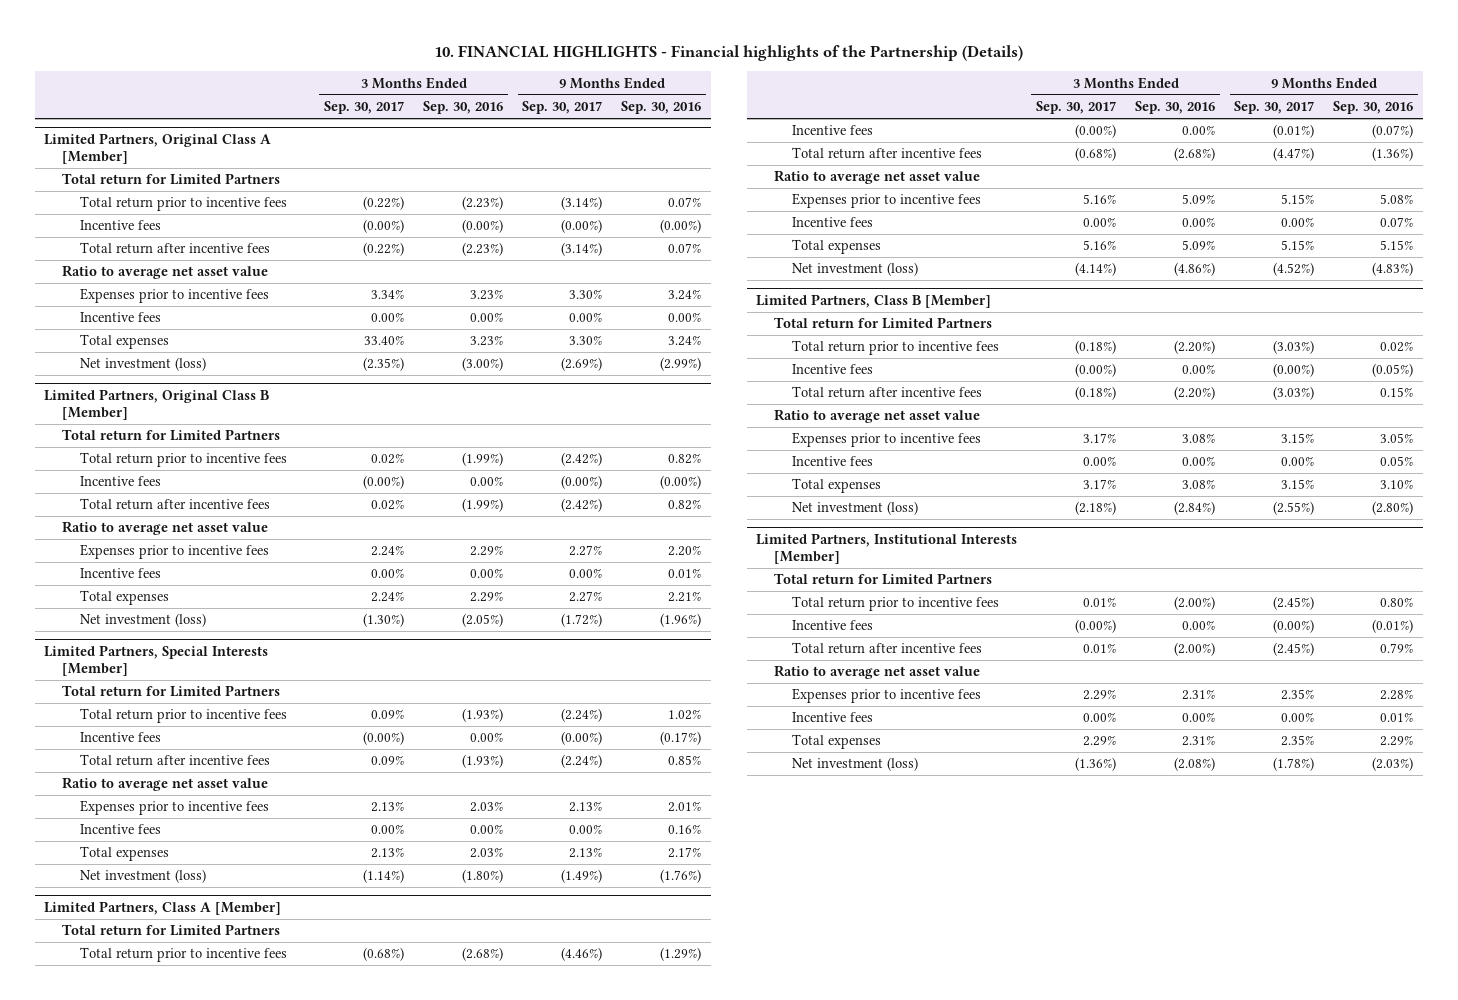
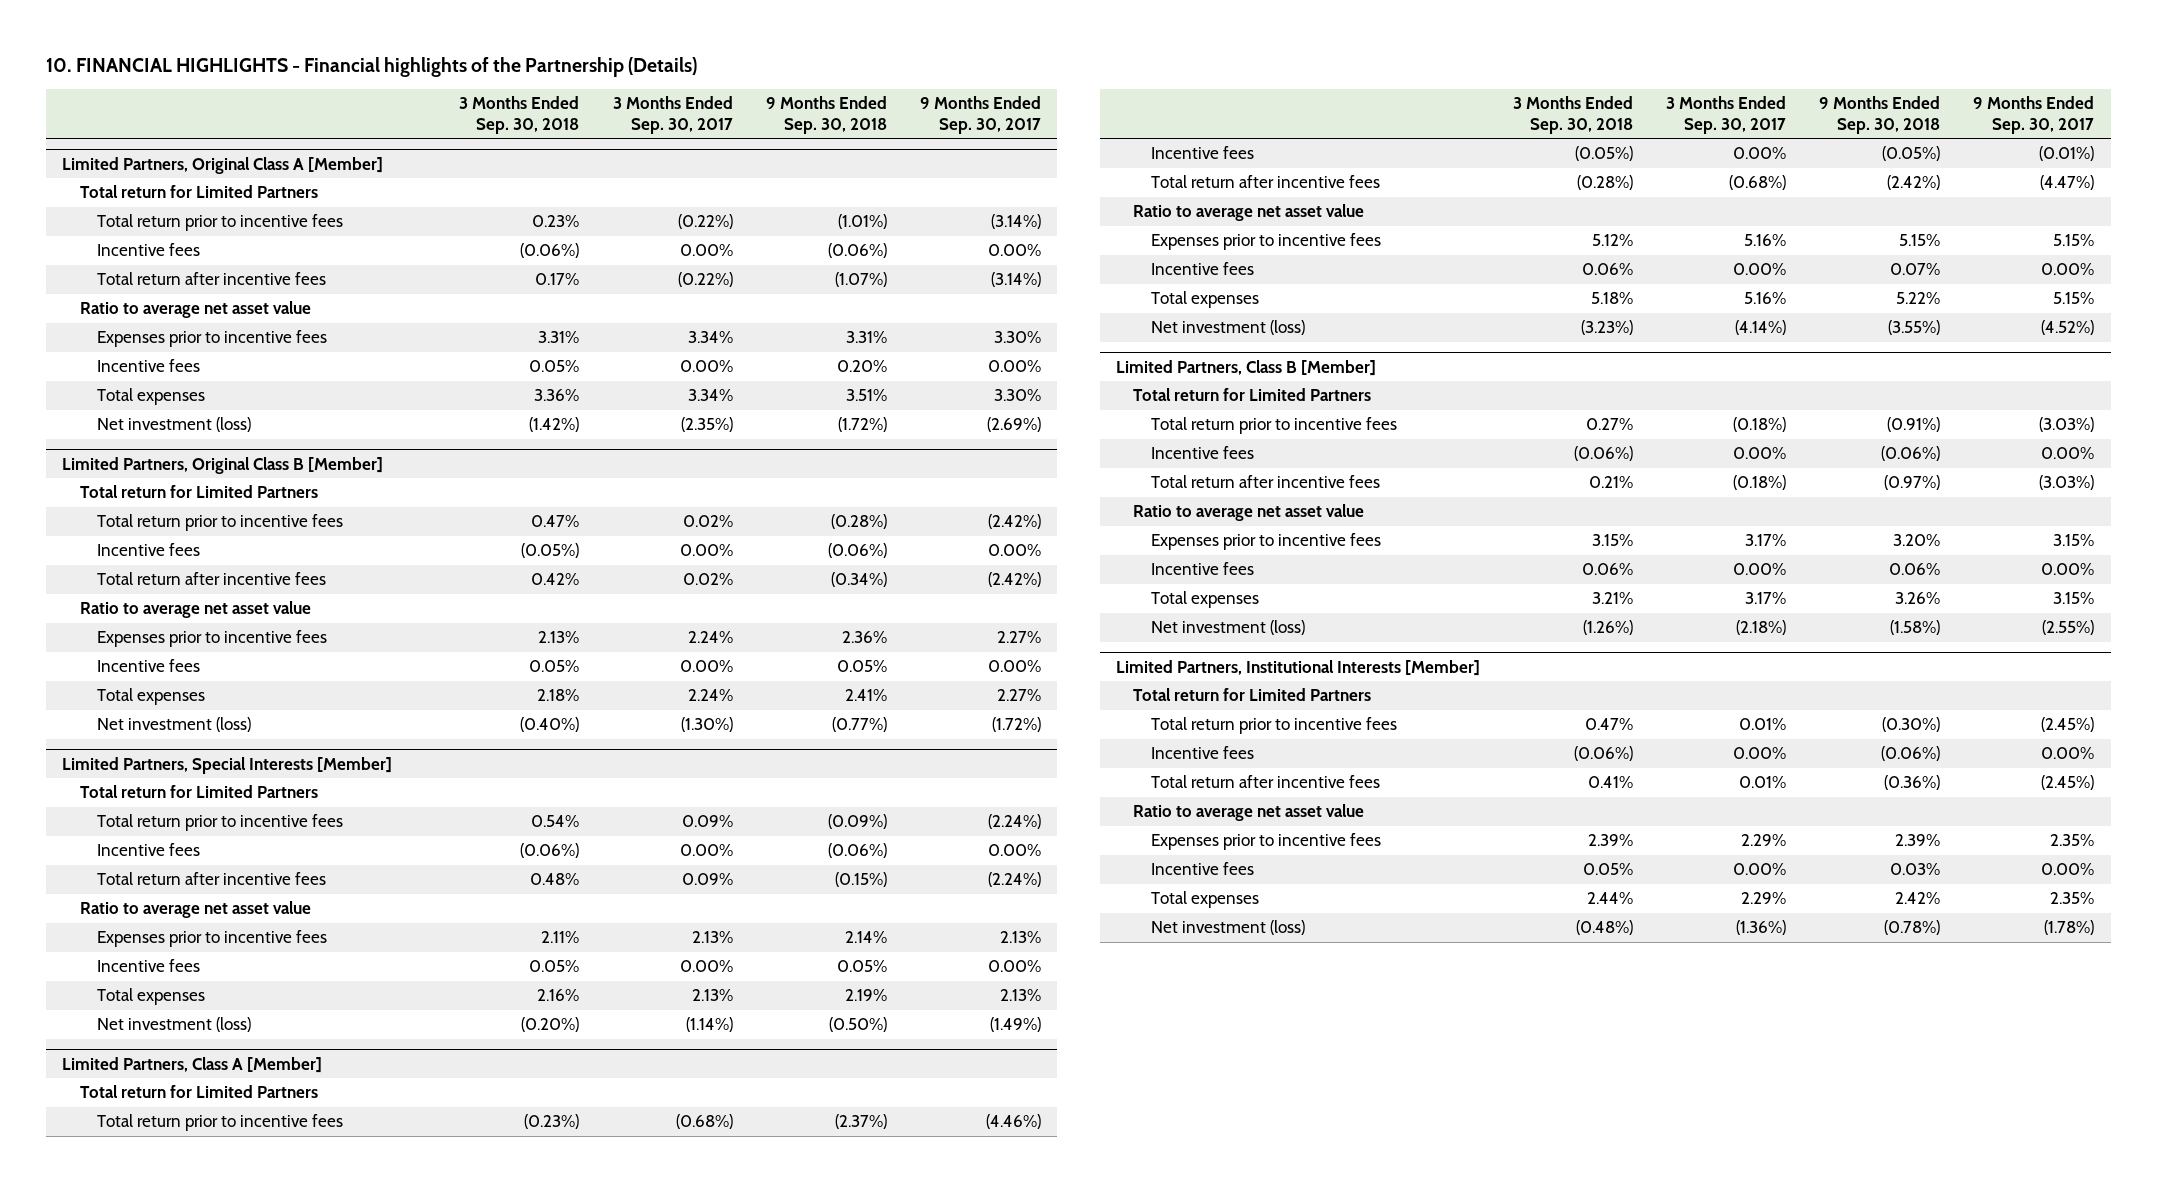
[423,100,504,114] Sep. 30, 2016 -> none
[621,100,702,114] Sep. 30, 2016 -> none
none -> [459,96,580,134] 3 Months Ended Sep. 30, 2018
none -> [765,96,887,134] 9 Months Ended Sep. 30, 2018
[363,219,405,234] (0.00%) -> [679,244,733,257] 0.00%
[561,219,603,234] (0.00%) -> [987,244,1041,257] 0.00%
[364,335,405,346] 33.40% -> [687,389,733,402] 3.34%
[363,475,405,490] (0.00%) -> [679,544,733,557] 0.00%
[561,475,603,490] (0.00%) -> [987,544,1041,557] 0.00%
[363,731,405,746] (0.00%) -> [679,844,733,857] 0.00%
[561,731,603,746] (0.00%) -> [987,844,1041,857] 0.00%
[1075,124,1117,139] (0.00%) -> [1733,147,1787,160] 0.00%
[1075,363,1117,378] (0.00%) -> [1733,447,1787,460] 0.00%
[1273,363,1315,378] (0.00%) -> [2041,447,2095,460] 0.00%
[1075,619,1117,634] (0.00%) -> [1733,747,1787,760] 0.00%
[1273,619,1315,634] (0.00%) -> [2041,747,2095,760] 0.00%

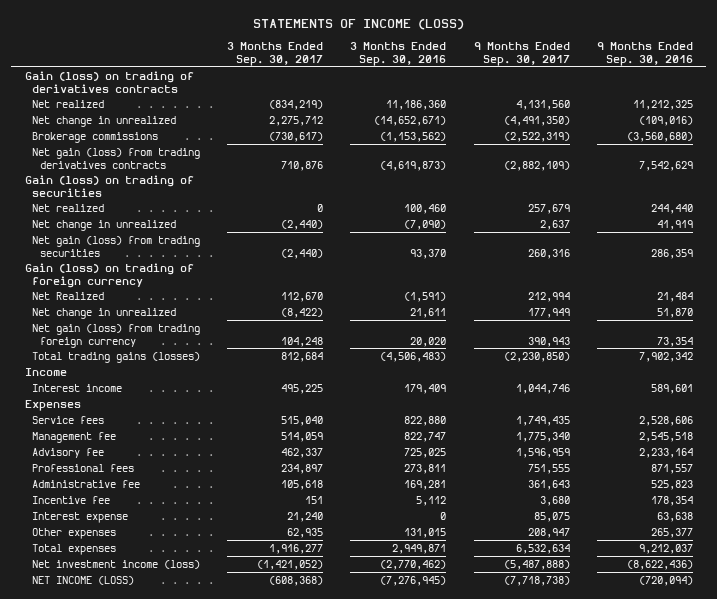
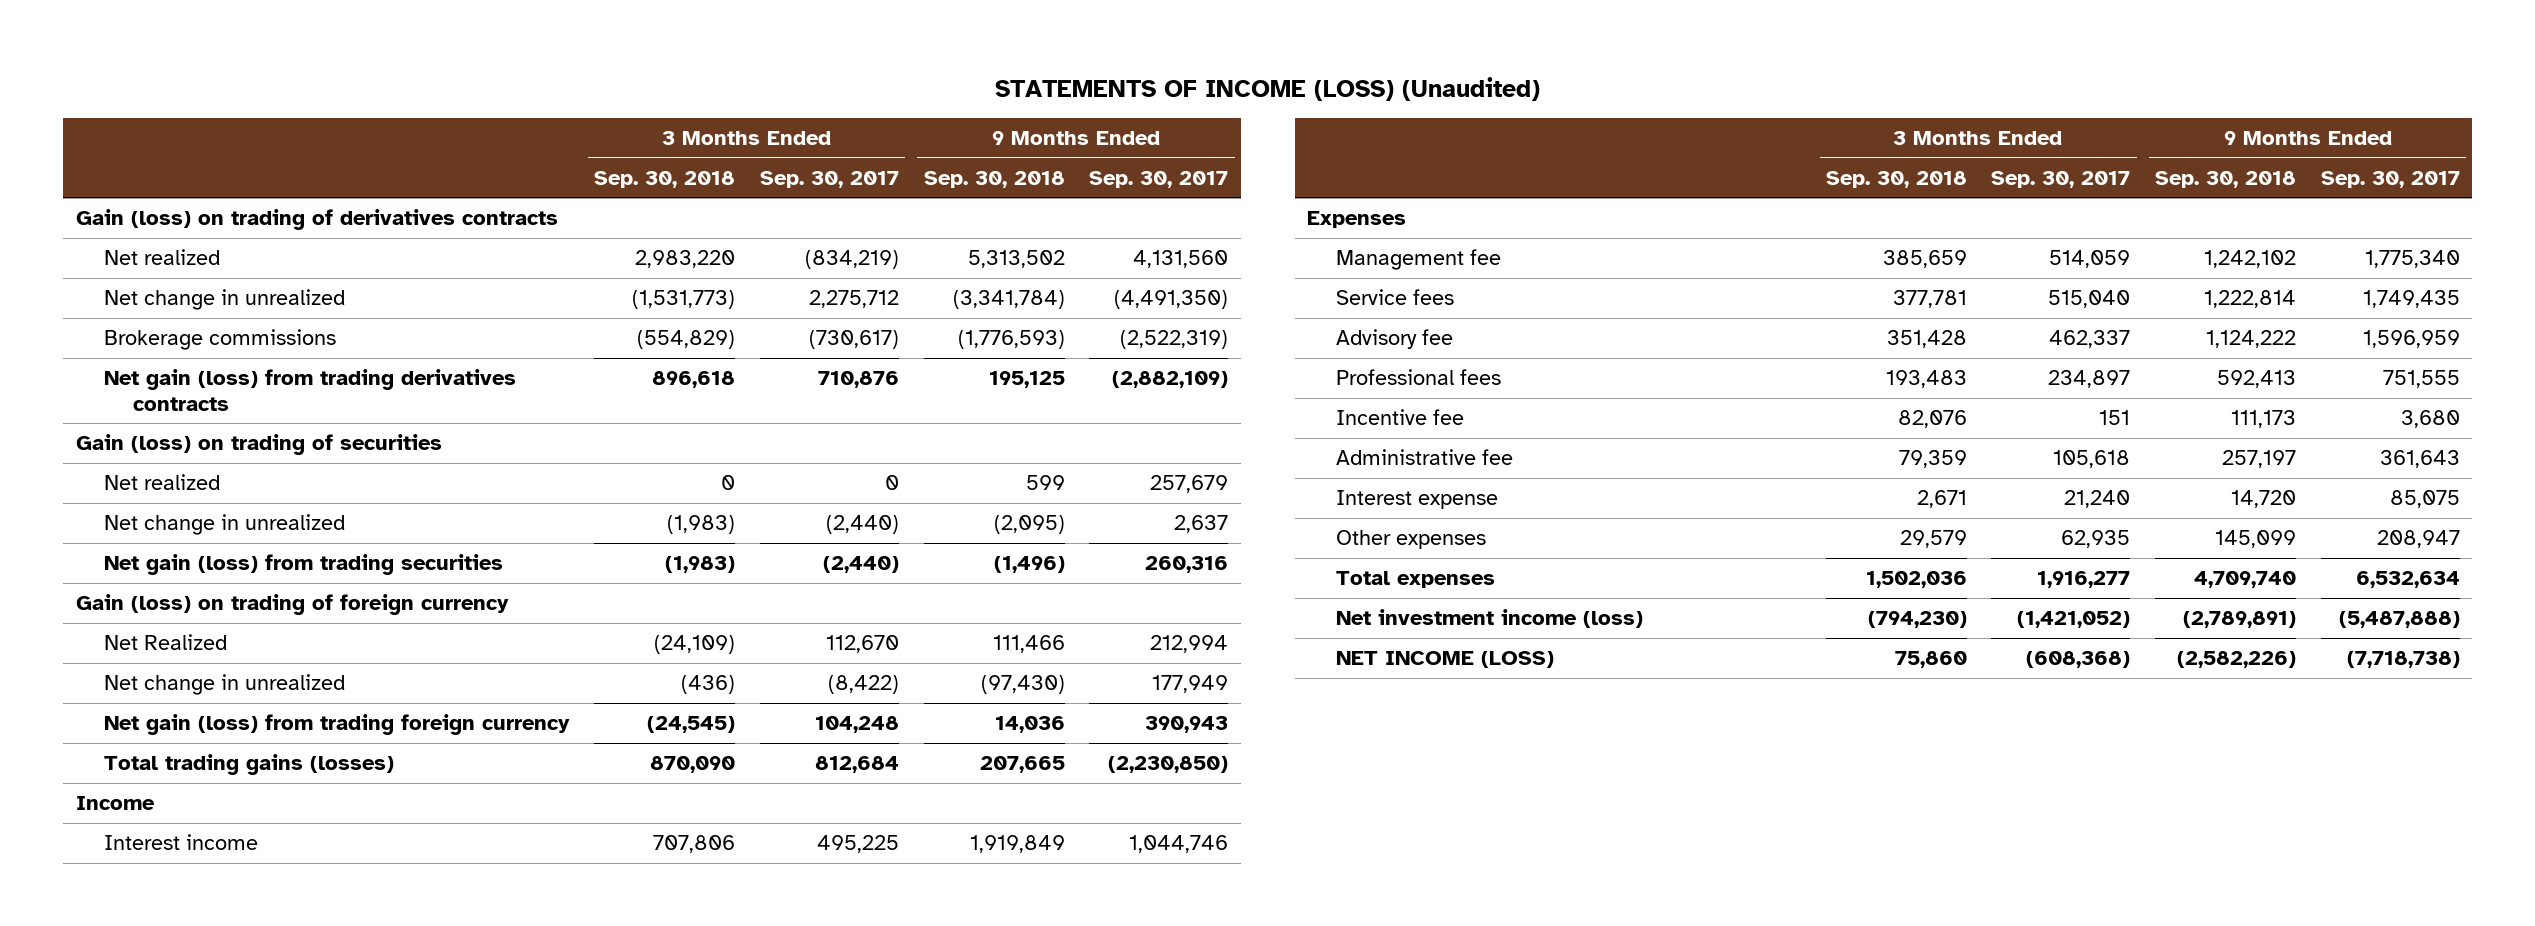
[252,18,464,30] STATEMENTS OF INCOME (LOSS) -> [994,76,1540,101] STATEMENTS OF INCOME (LOSS) (Unaudited)
[350,41,447,66] 3 Months Ended Sep. 30, 2016 -> none
[596,41,693,66] 9 Months Ended Sep. 30, 2016 -> none
none -> [594,171,736,189] Sep. 30, 2018
none -> [923,171,1065,189] Sep. 30, 2018
[32,415,105,424] Service fees -> [1336,289,1455,306] Service fees
[32,479,141,488] Administrative fee -> [1336,449,1514,466] Administrative fee

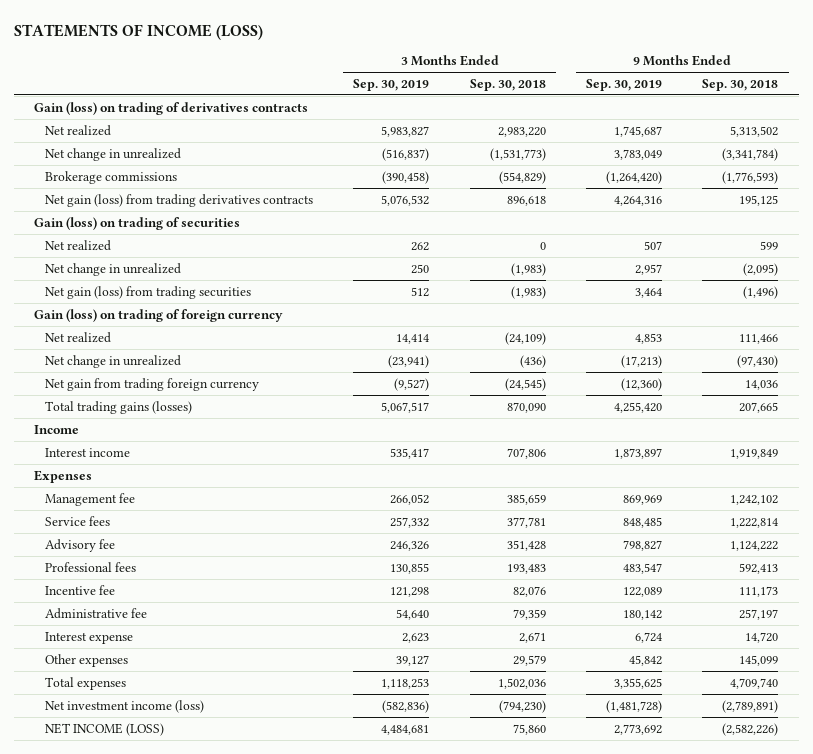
[994,76,1540,101] STATEMENTS OF INCOME (LOSS) (Unaudited) -> [14,23,264,40] STATEMENTS OF INCOME (LOSS)
[759,171,899,189] Sep. 30, 2017 -> none
[1089,171,1229,189] Sep. 30, 2017 -> none
none -> [353,78,430,91] Sep. 30, 2019
none -> [586,78,663,91] Sep. 30, 2019
[104,634,228,651] Net Realized -> [45,331,112,343] Net realized
[104,714,571,736] Net gain (loss) from trading foreign currency -> [45,377,260,391] Net gain from trading foreign currency

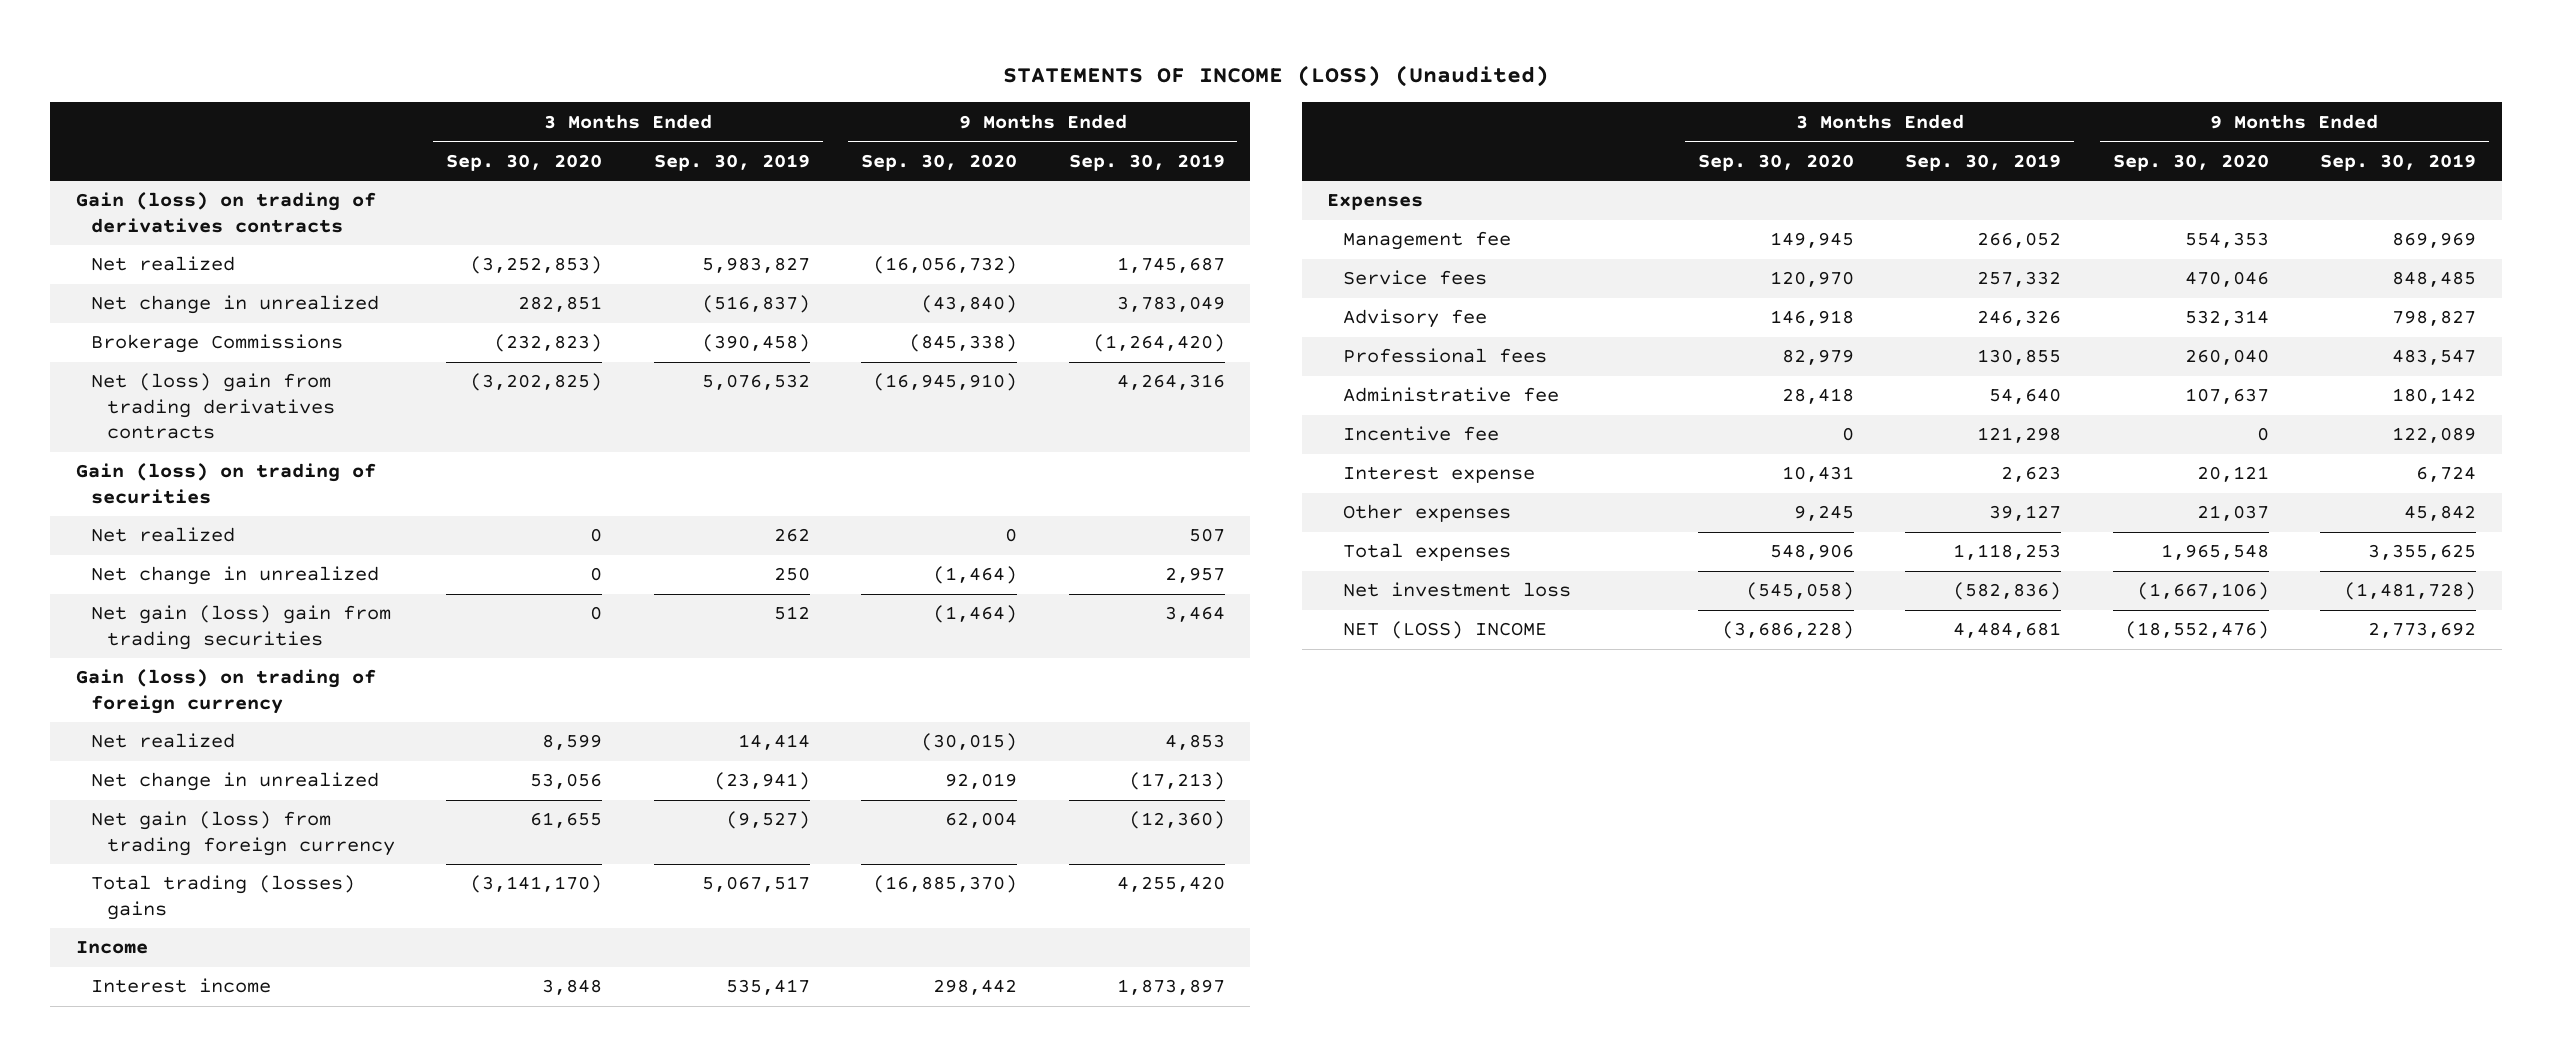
[14,23,264,40] STATEMENTS OF INCOME (LOSS) -> [1002,64,1549,87] STATEMENTS OF INCOME (LOSS) (Unaudited)
[469,78,546,91] Sep. 30, 2018 -> none
[702,78,779,91] Sep. 30, 2018 -> none
none -> [446,153,603,171] Sep. 30, 2020
none -> [861,153,1018,171] Sep. 30, 2020
[45,170,178,184] Brokerage commissions -> [91,334,344,354] Brokerage Commissions
[45,193,314,207] Net gain (loss) from trading derivatives contracts -> [91,373,335,440] Net (loss) gain from trading derivatives contracts
[45,285,252,299] Net gain (loss) from trading securities -> [91,605,392,650] Net gain (loss) gain from trading securities
[45,377,260,391] Net gain from trading foreign currency -> [91,811,395,856] Net gain (loss) from trading foreign currency
[45,400,193,414] Total trading gains (losses) -> [91,875,356,920] Total trading (losses) gains
[45,584,116,595] Incentive fee -> [1342,426,1499,442] Incentive fee
[45,699,205,713] Net investment income (loss) -> [1342,582,1571,598] Net investment loss
[45,722,165,736] NET INCOME (LOSS) -> [1342,621,1547,640] NET (LOSS) INCOME

